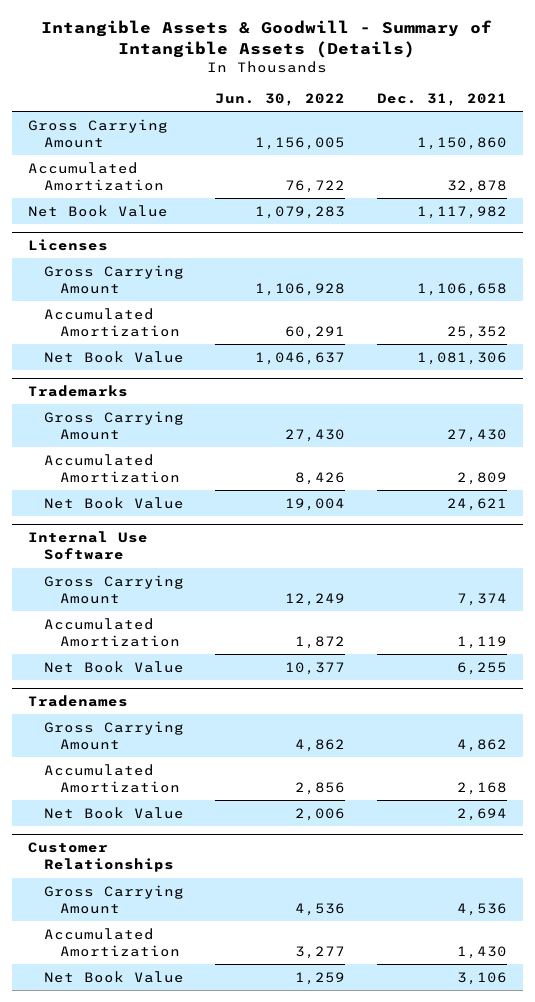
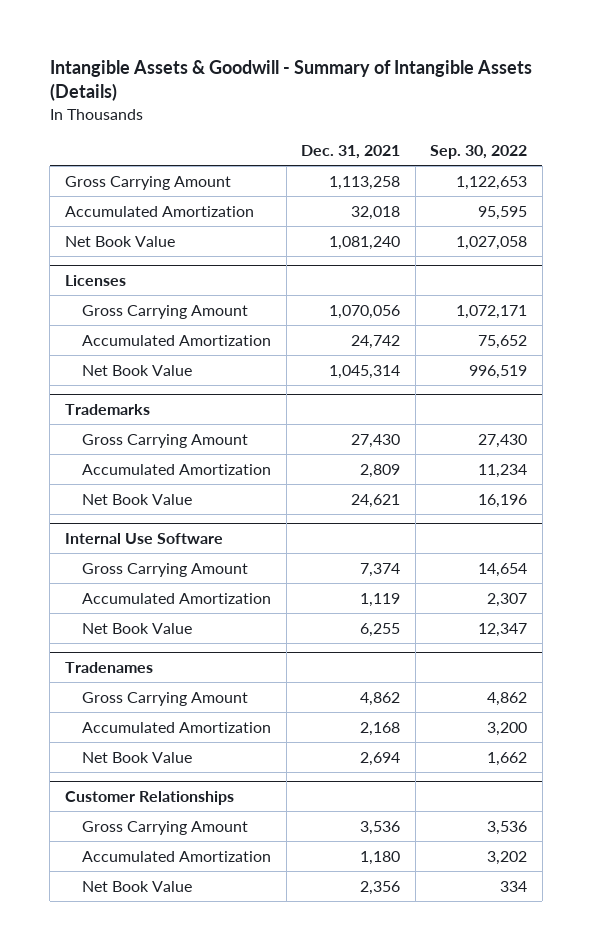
[215,92,346,106] Jun. 30, 2022 -> none
none -> [430,145,528,160] Sep. 30, 2022
[417,136,508,150] 1,150,860 -> [329,175,401,190] 1,113,258
[447,179,508,193] 32,878 -> [351,205,401,220] 32,018
[417,205,508,219] 1,117,982 -> [329,235,401,250] 1,081,240
[417,282,508,296] 1,106,658 -> [329,304,401,319] 1,070,056
[447,325,508,339] 25,352 -> [351,334,401,349] 24,742
[417,351,508,365] 1,081,306 -> [329,364,401,379] 1,045,314
[457,902,508,916] 4,536 -> [360,820,401,835] 3,536
[457,945,508,959] 1,430 -> [360,850,401,865] 1,180
[457,971,508,985] 3,106 -> [360,880,401,895] 2,356

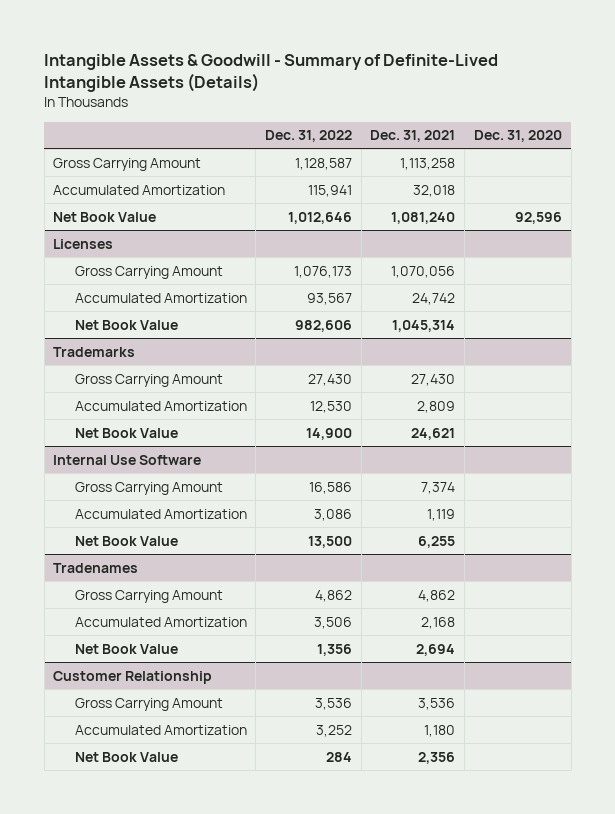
[49,60,532,102] Intangible Assets & Goodwill - Summary of Intangible Assets (Details) -> [44,54,499,93] Intangible Assets & Goodwill - Summary of Definite-Lived Intangible Assets (Details)
[430,145,528,160] Sep. 30, 2022 -> none
none -> [265,130,353,143] Dec. 31, 2022
none -> [473,130,562,143] Dec. 31, 2020
[64,790,234,805] Customer Relationships -> [53,670,213,684] Customer Relationship

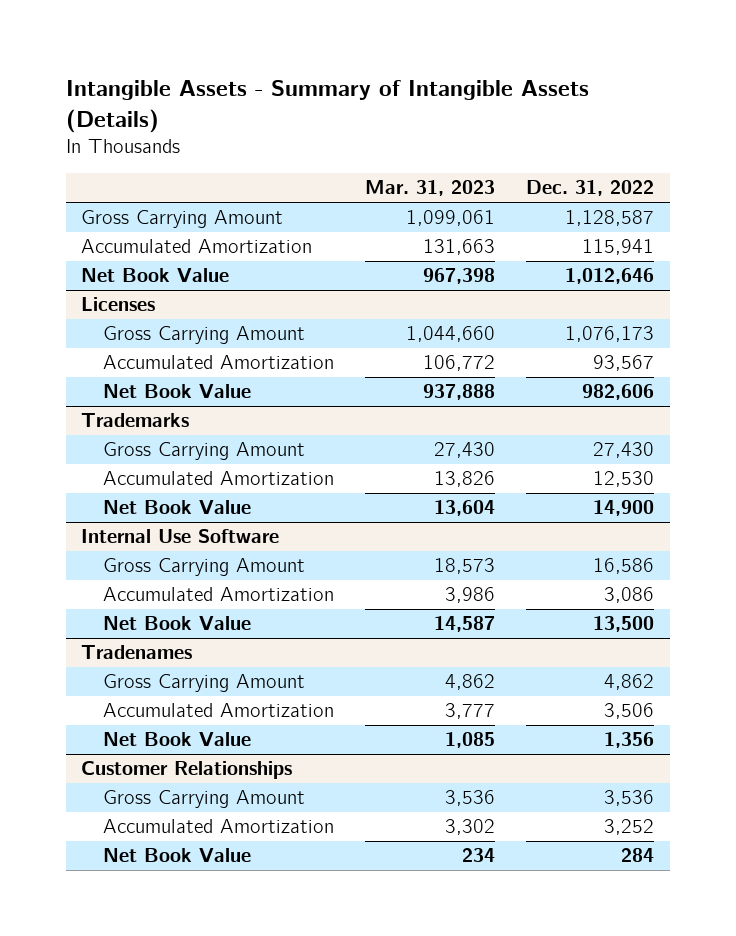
[44,54,499,93] Intangible Assets & Goodwill - Summary of Definite-Lived Intangible Assets (Details) -> [65,80,589,133] Intangible Assets - Summary of Intangible Assets (Details)
[370,130,456,143] Dec. 31, 2021 -> none
[473,130,562,143] Dec. 31, 2020 -> none
none -> [364,180,495,197] Mar. 31, 2023
[53,670,213,684] Customer Relationship -> [81,761,293,780] Customer Relationships

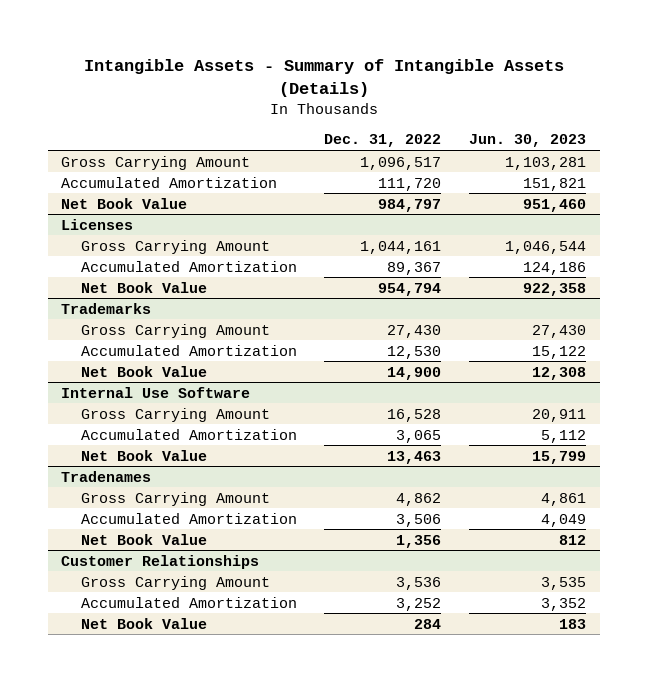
[364,180,495,197] Mar. 31, 2023 -> none
none -> [468,134,586,148] Jun. 30, 2023
[565,210,655,227] 1,128,587 -> [360,156,442,170] 1,096,517
[582,239,655,256] 115,941 -> [378,177,442,191] 111,720
[565,268,655,285] 1,012,646 -> [378,198,442,212] 984,797
[565,326,655,343] 1,076,173 -> [360,240,442,254] 1,044,161
[593,355,655,372] 93,567 -> [387,261,442,275] 89,367
[582,384,655,401] 982,606 -> [378,282,442,296] 954,794
[593,558,655,575] 16,586 -> [387,408,442,422] 16,528
[604,587,655,604] 3,086 -> [396,429,442,443] 3,065
[593,616,655,633] 13,500 -> [387,450,442,464] 13,463

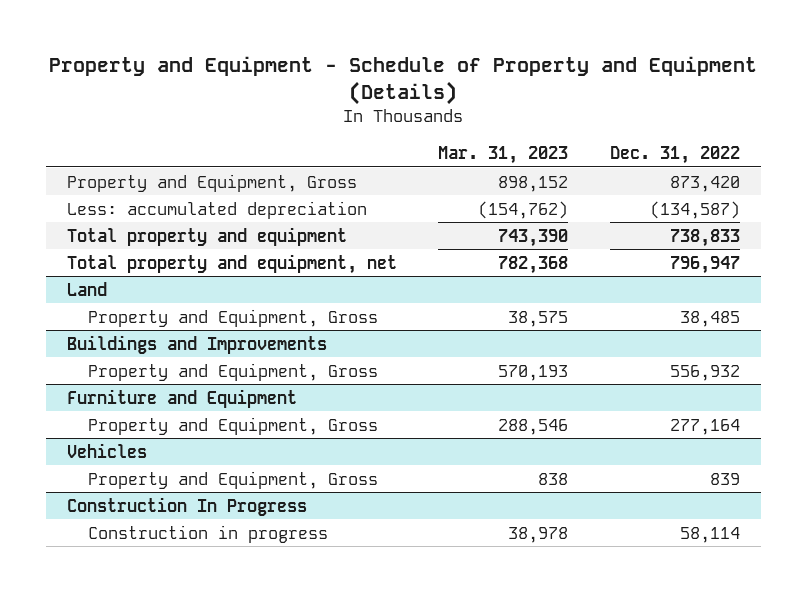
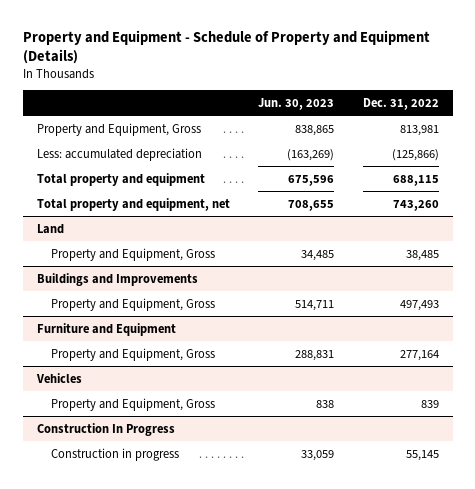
[438,145,569,164] Mar. 31, 2023 -> none
none -> [258,97,335,110] Jun. 30, 2023
[670,175,741,192] 873,420 -> [399,124,439,136] 813,981
[650,200,741,219] (134,587) -> [391,148,439,161] (125,866)
[670,228,741,247] 738,833 -> [392,174,439,186] 688,115
[670,255,741,274] 796,947 -> [392,199,439,211] 743,260
[670,364,741,381] 556,932 -> [399,299,439,311] 497,493
[680,526,741,543] 58,114 -> [405,449,439,461] 55,145

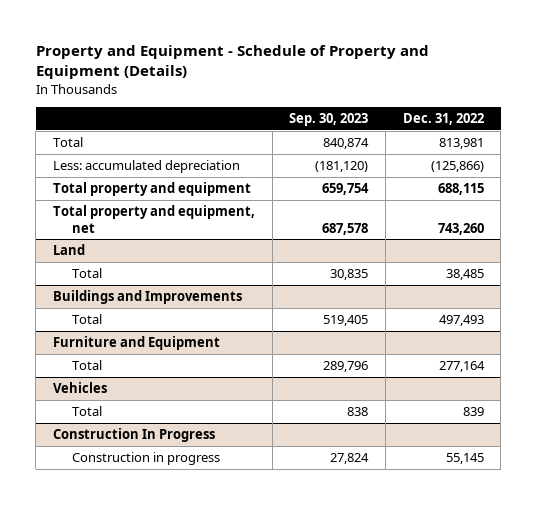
[258,97,335,110] Jun. 30, 2023 -> none
none -> [289,113,369,127] Sep. 30, 2023
[36,122,201,136] Property and Equipment, Gross -> [53,137,84,148] Total
[50,247,215,261] Property and Equipment, Gross -> [71,268,102,279] Total
[50,297,215,311] Property and Equipment, Gross -> [71,314,102,325] Total
[50,347,215,361] Property and Equipment, Gross -> [71,360,102,371] Total
[50,397,215,411] Property and Equipment, Gross -> [71,406,102,417] Total

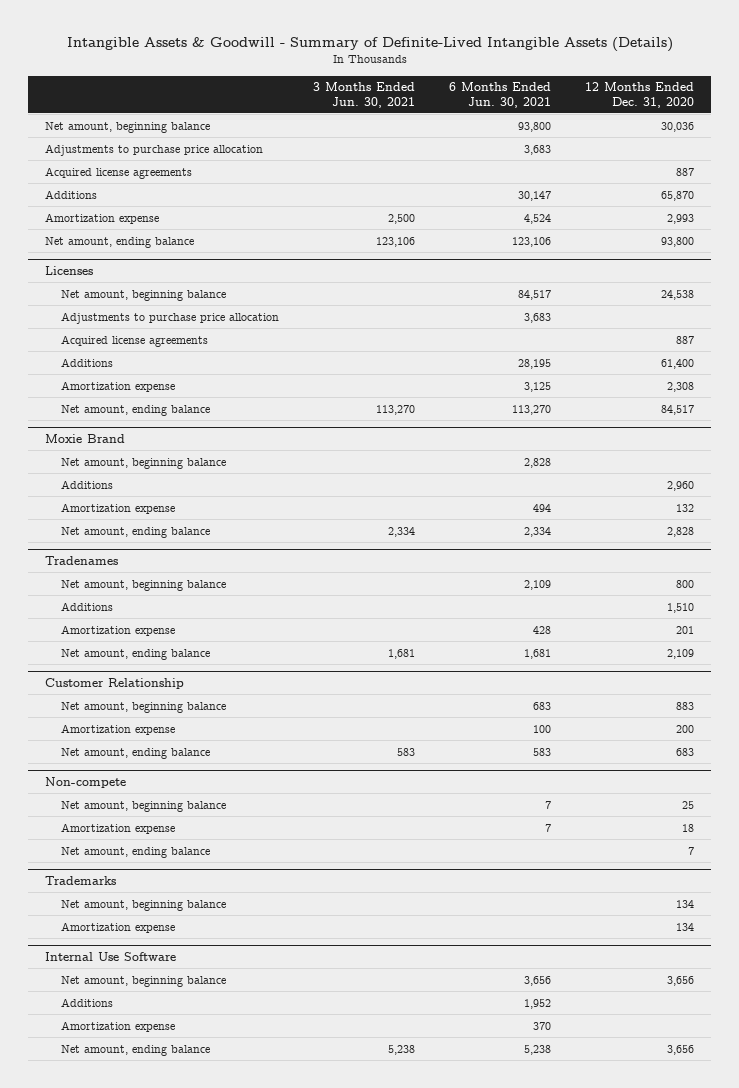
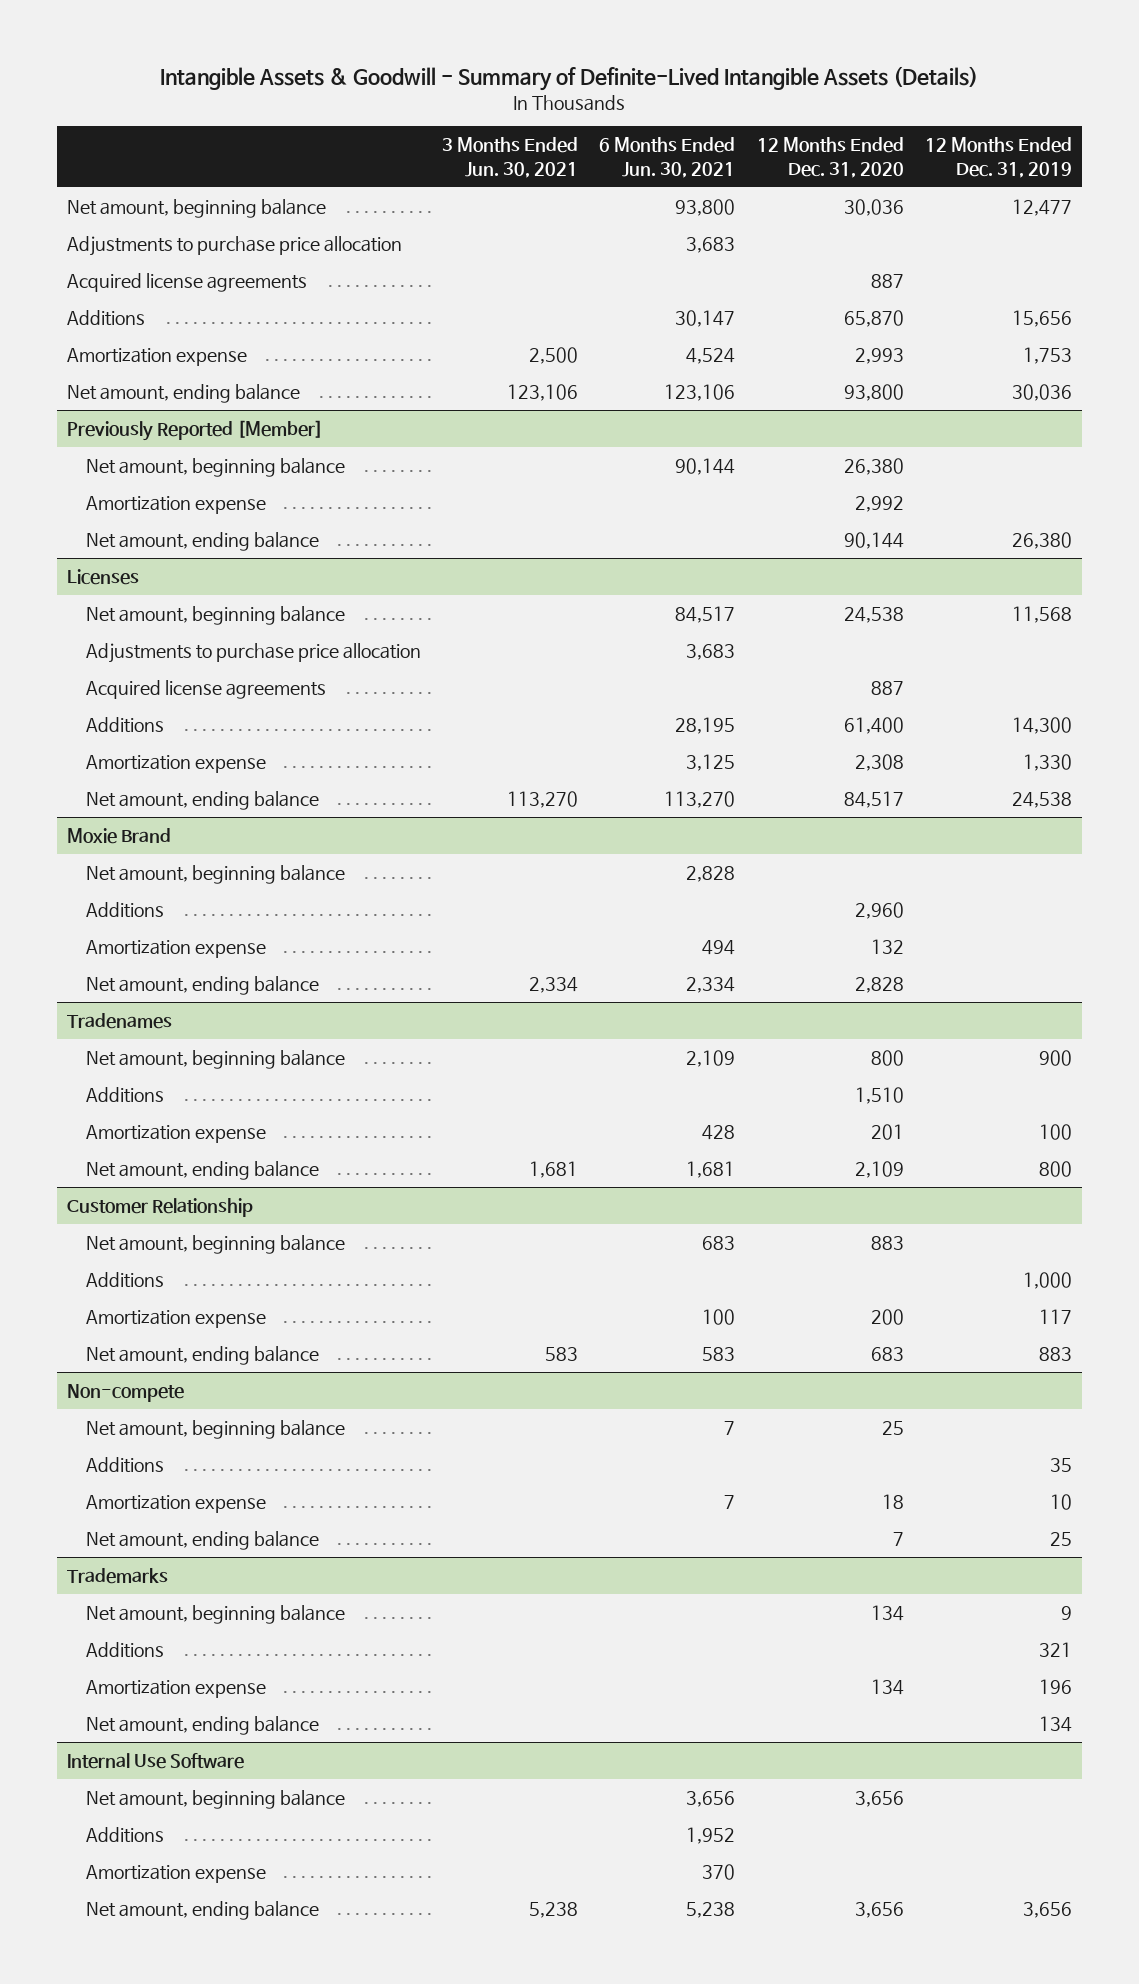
none -> [924,137,1072,178] 12 Months Ended Dec. 31, 2019
none -> [67,419,324,441] Previously Reported [Member]
none -> [86,457,346,477] Net amount, beginning balance
none -> [86,495,267,514] Amortization expense
none -> [86,531,320,551] Net amount, ending balance
none -> [86,1271,165,1288] Additions
none -> [86,1456,165,1473] Additions
none -> [86,1641,165,1658] Additions
none -> [86,1715,320,1735] Net amount, ending balance

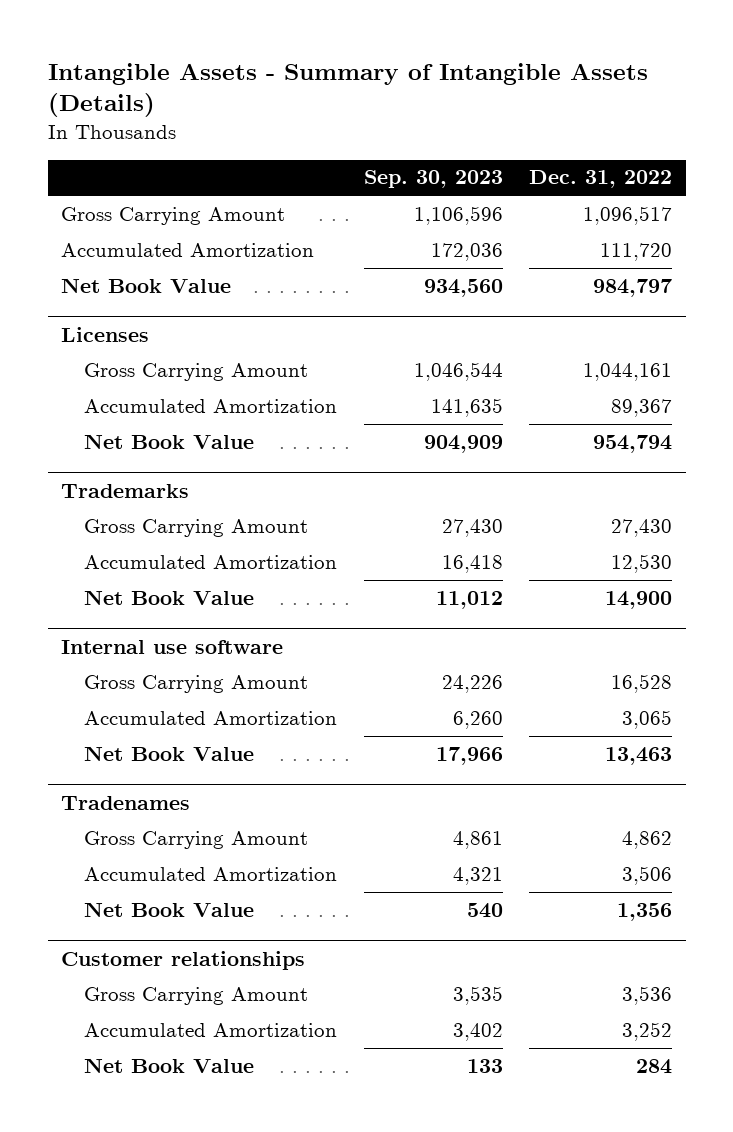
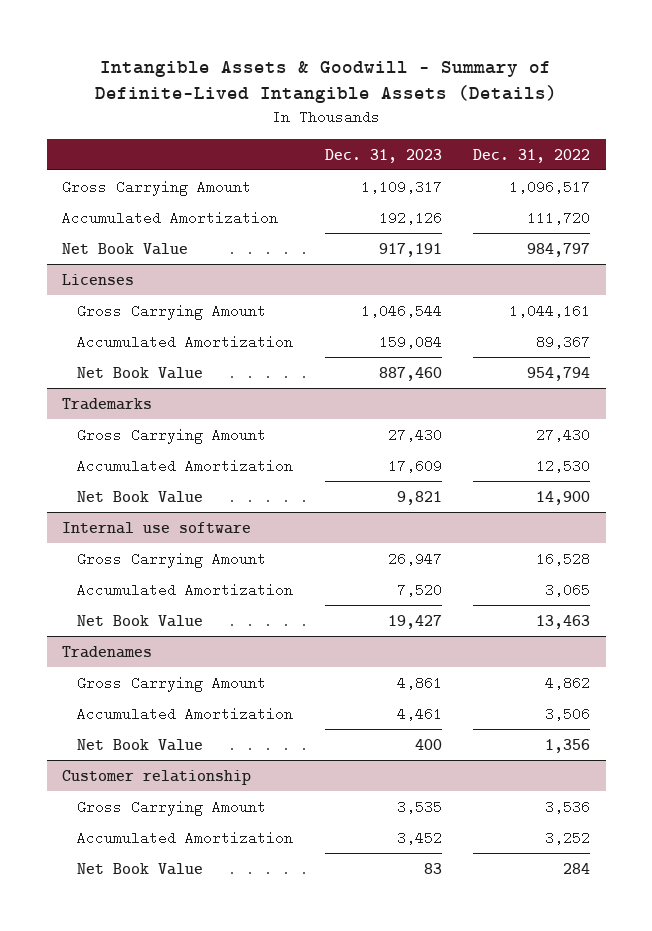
[47,62,648,118] Intangible Assets - Summary of Intangible Assets (Details) -> [95,60,558,104] Intangible Assets & Goodwill - Summary of Definite-Lived Intangible Assets (Details)
[363,170,503,189] Sep. 30, 2023 -> none
none -> [324,148,442,163] Dec. 31, 2023
[61,950,306,970] Customer relationships -> [62,769,252,785] Customer relationship

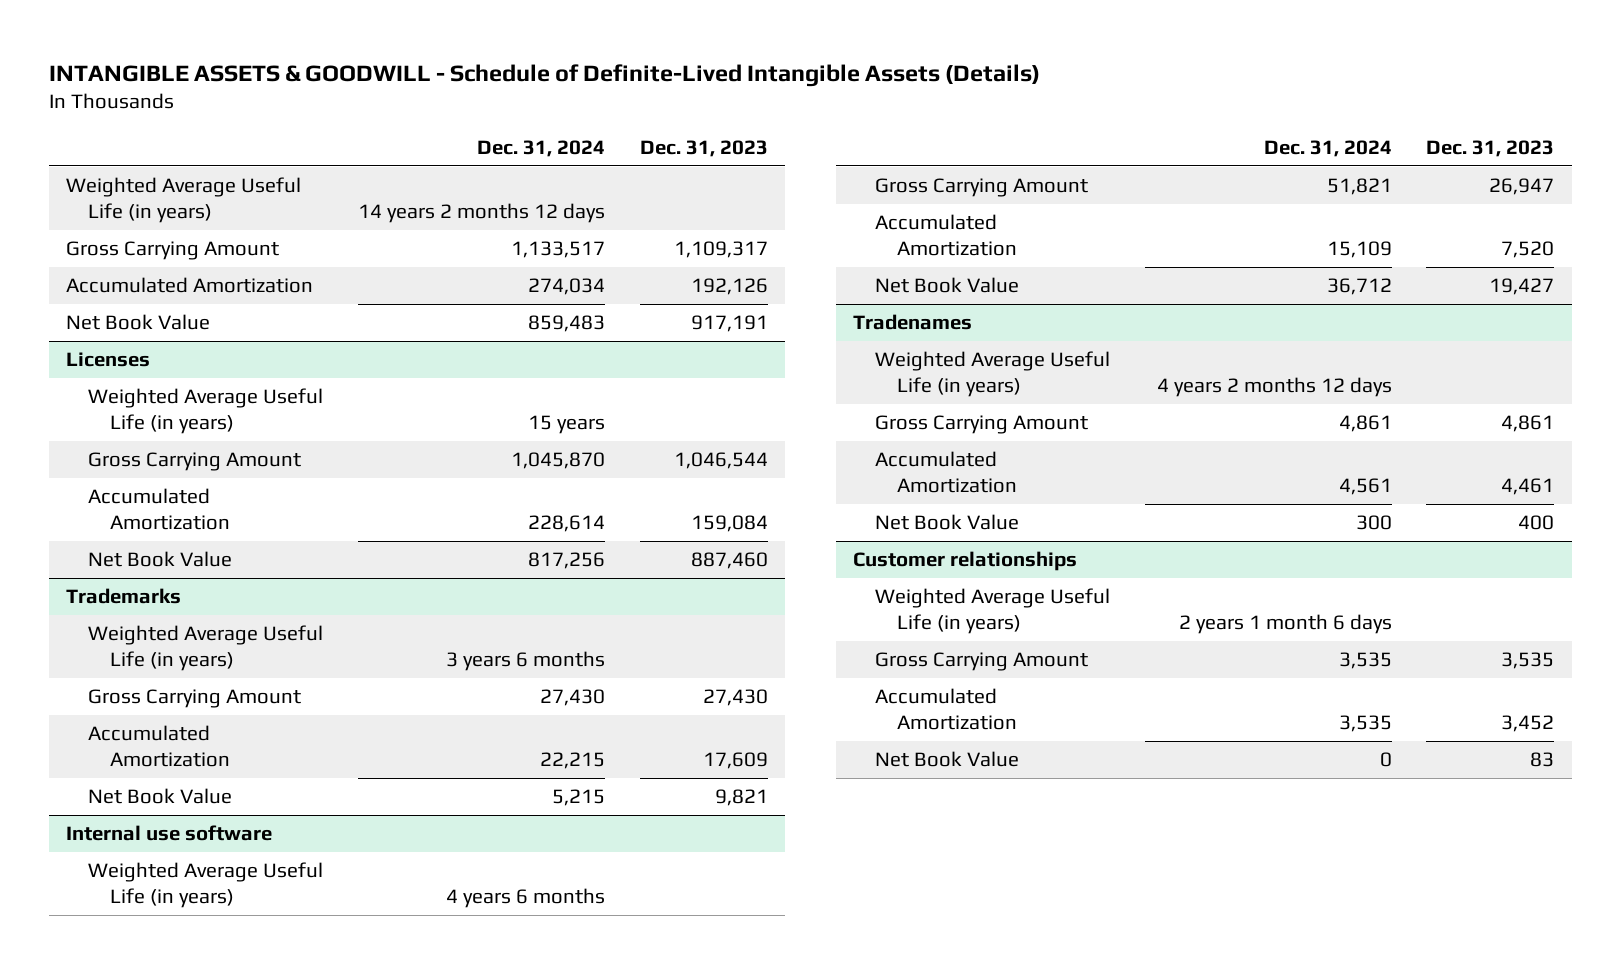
[95,60,558,104] Intangible Assets & Goodwill - Summary of Definite-Lived Intangible Assets (Details) -> [48,63,1040,87] INTANGIBLE ASSETS & GOODWILL - Schedule of Definite-Lived Intangible Assets (Details)
[472,148,590,163] Dec. 31, 2022 -> none
none -> [476,139,605,157] Dec. 31, 2024
none -> [66,177,302,224] Weighted Average Useful Life (in years)
none -> [88,388,324,435] Weighted Average Useful Life (in years)
none -> [88,625,324,672] Weighted Average Useful Life (in years)
none -> [88,862,324,909] Weighted Average Useful Life (in years)
none -> [875,351,1111,398] Weighted Average Useful Life (in years)
[62,769,252,785] Customer relationship -> [853,551,1078,572] Customer relationships
none -> [875,588,1111,635] Weighted Average Useful Life (in years)

